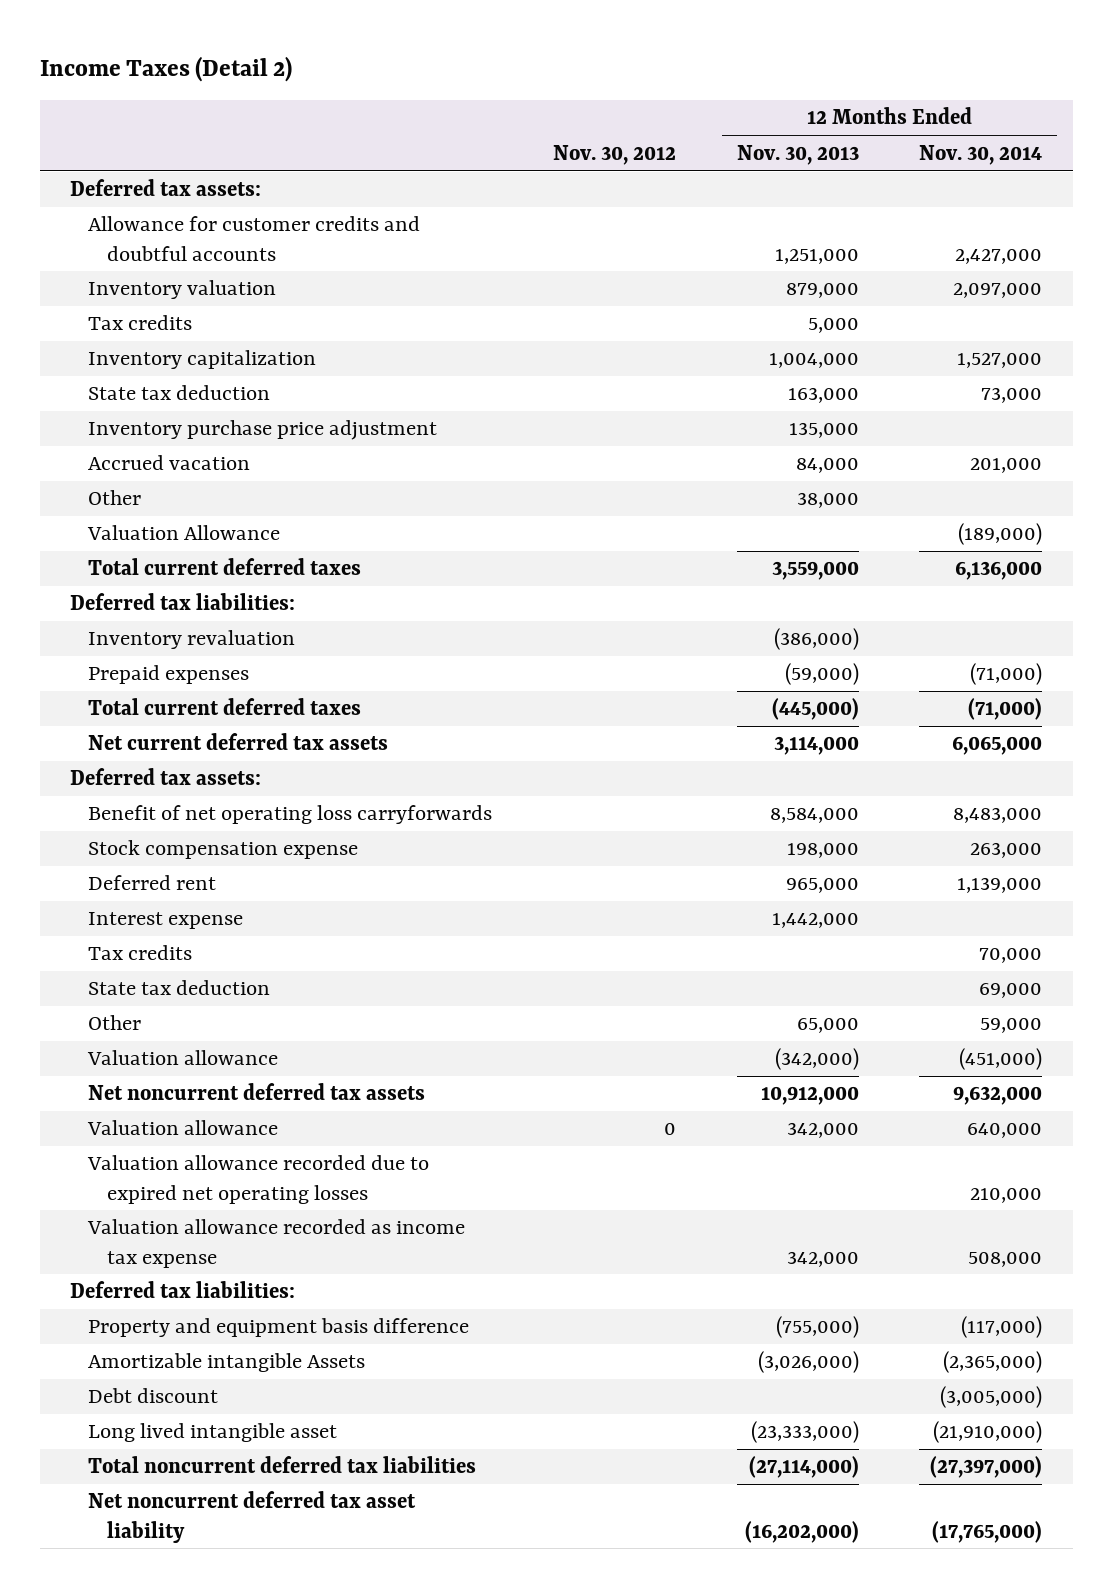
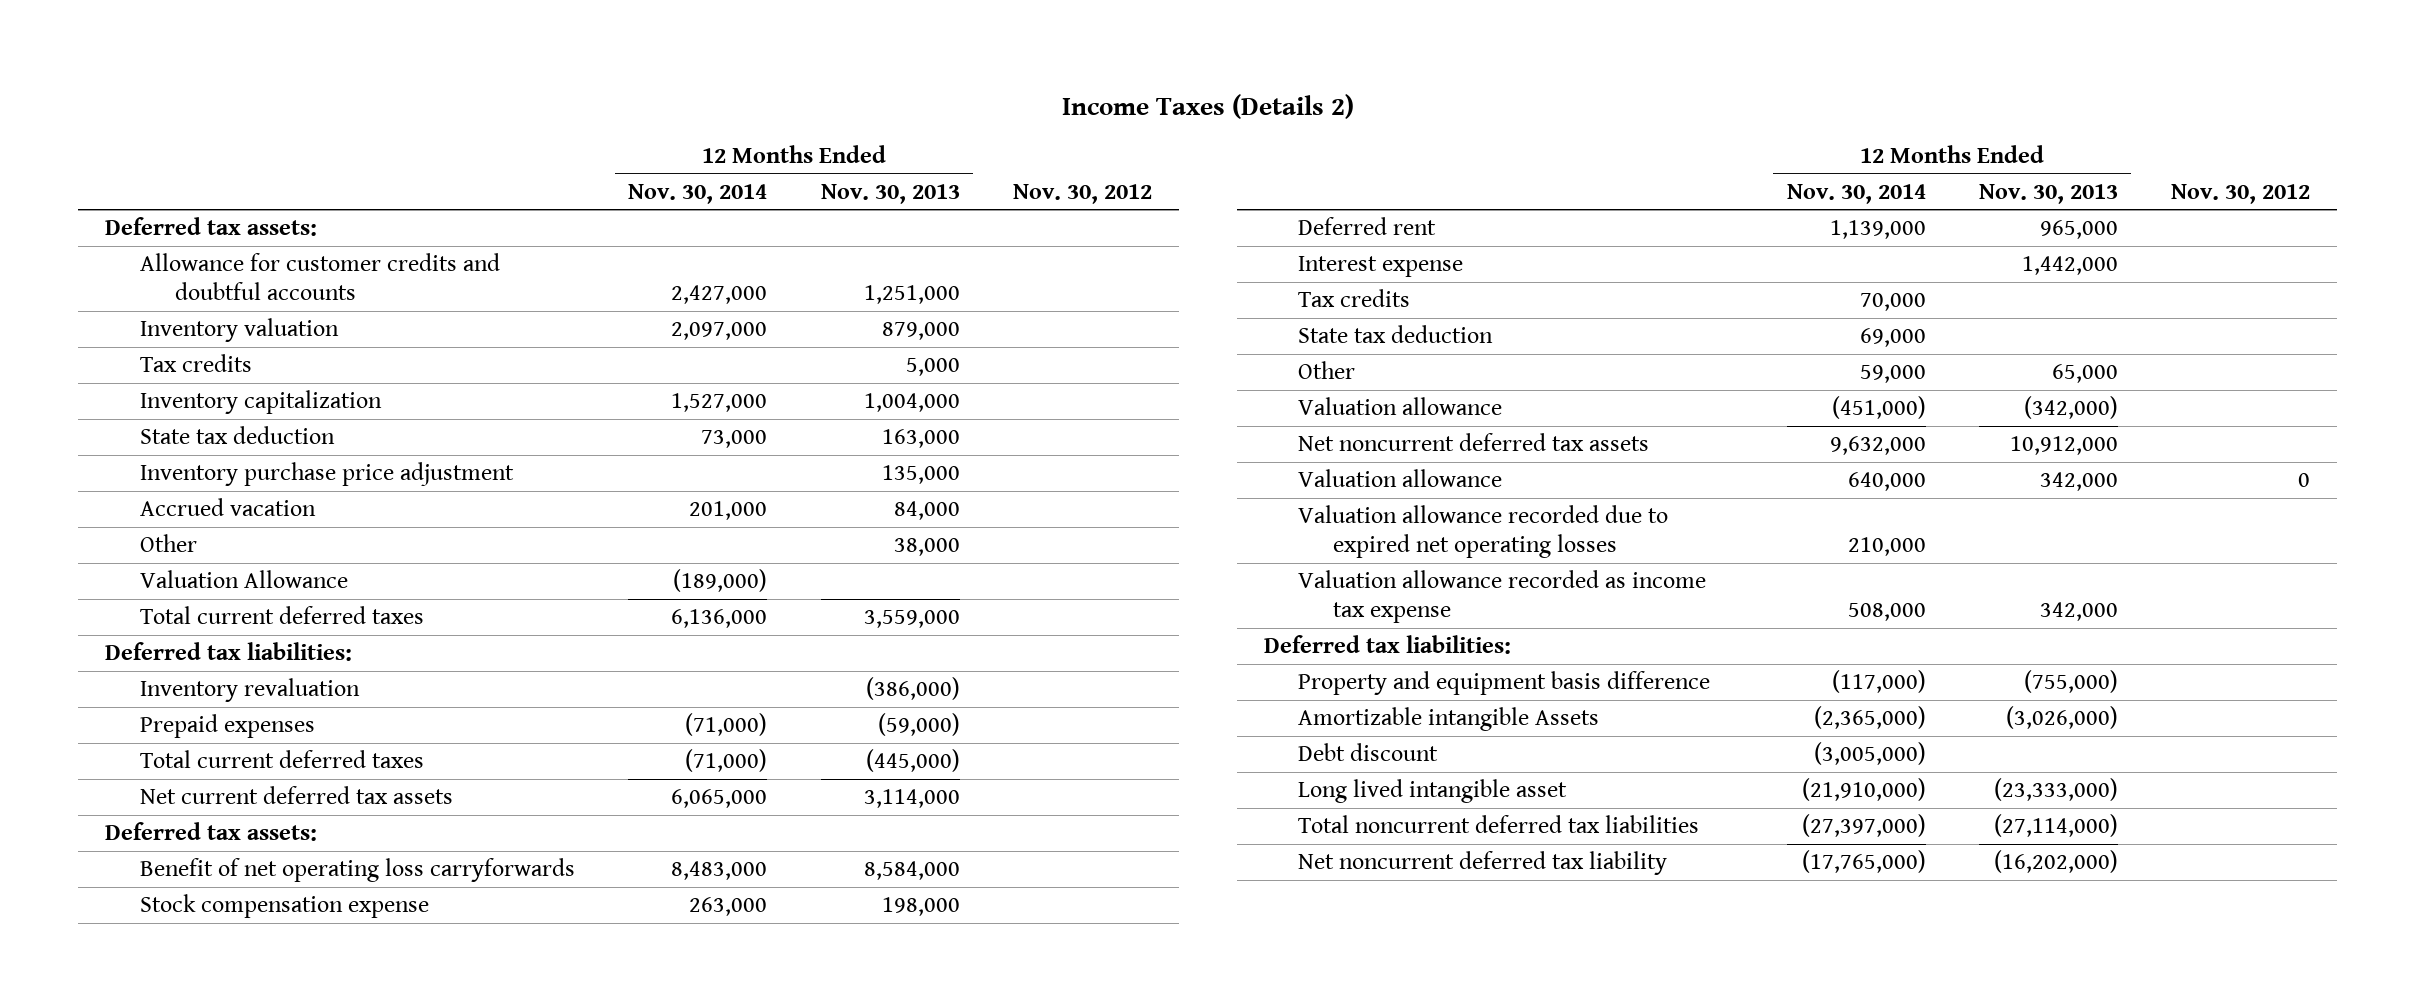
[39,56,292,83] Income Taxes (Detail 2) -> [1061,93,1354,119] Income Taxes (Details 2)
[88,1491,417,1543] Net noncurrent deferred tax asset liability -> [1298,851,1668,876] Net noncurrent deferred tax liability

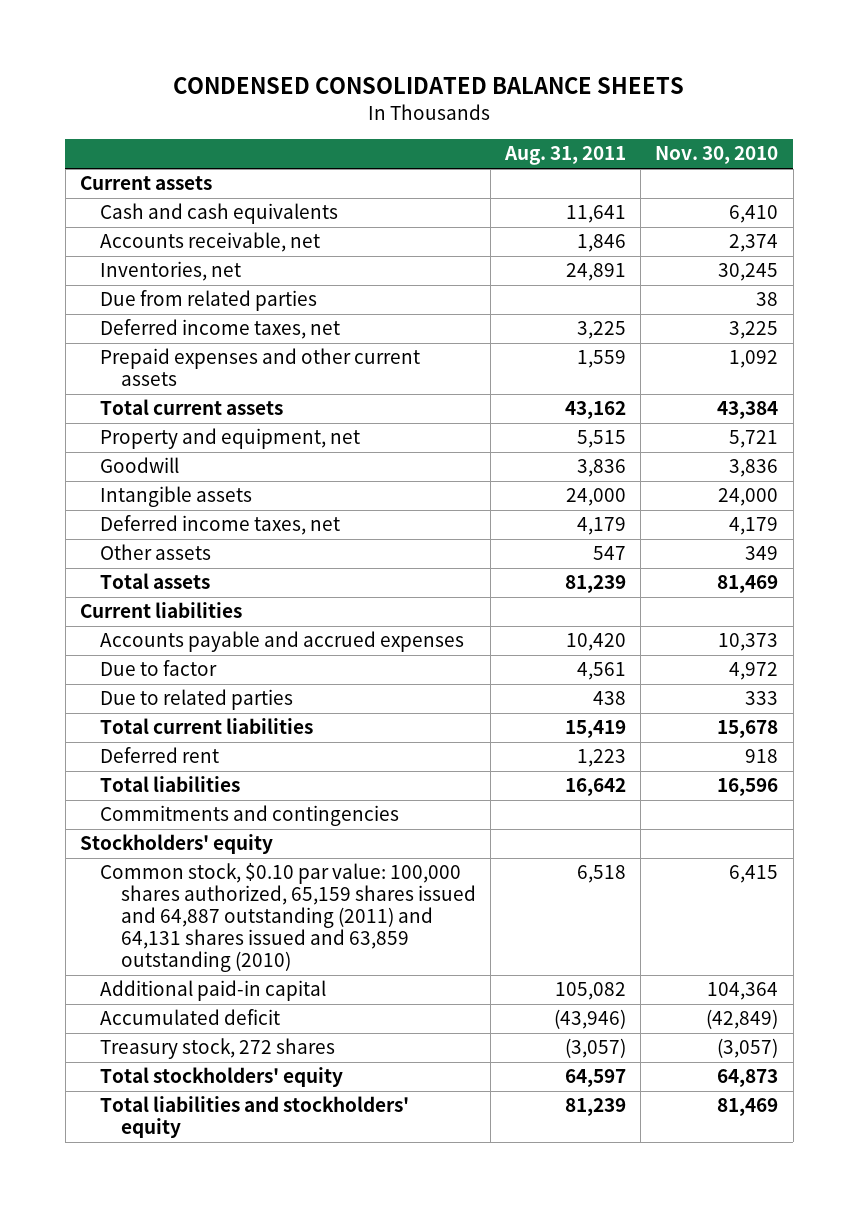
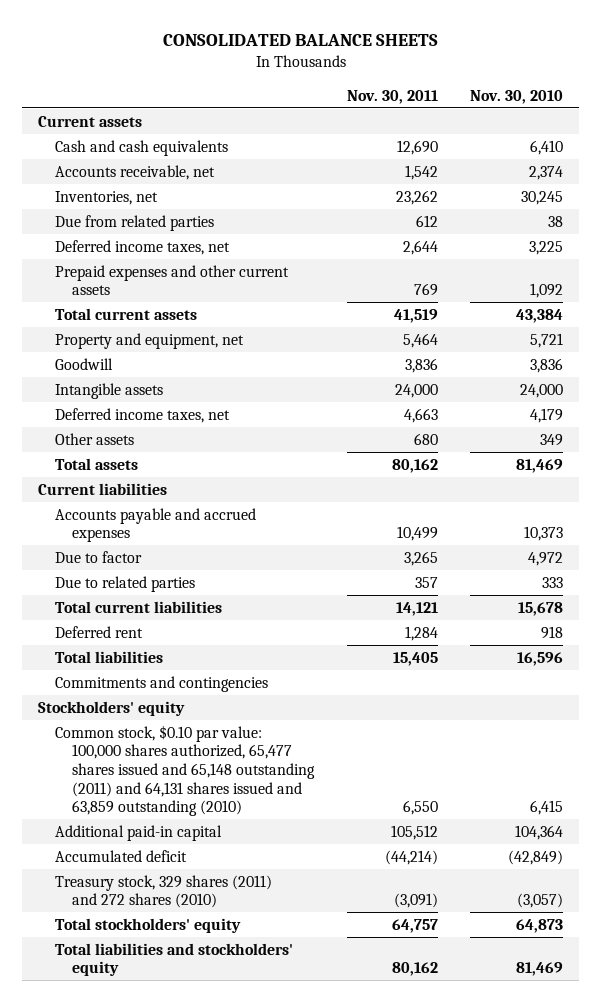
[173,77,685,95] CONDENSED CONSOLIDATED BALANCE SHEETS -> [162,34,438,47] CONSOLIDATED BALANCE SHEETS
[504,146,627,166] Aug. 31, 2011 -> none
none -> [346,89,438,104] Nov. 30, 2011
[100,863,477,973] Common stock, $0.10 par value: 100,000 shares authorized, 65,159 shares issued and 64,887 outstanding (2011) and 64,131 shares issued and 63,859 outstanding (2010) -> [55,724,316,817] Common stock, $0.10 par value: 100,000 shares authorized, 65,477 shares issued and 65,148 outstanding (2011) and 64,131 shares issued and 63,859 outstanding (2010)
[100,1038,336,1060] Treasury stock, 272 shares -> [55,874,273,909] Treasury stock, 329 shares (2011) and 272 shares (2010)

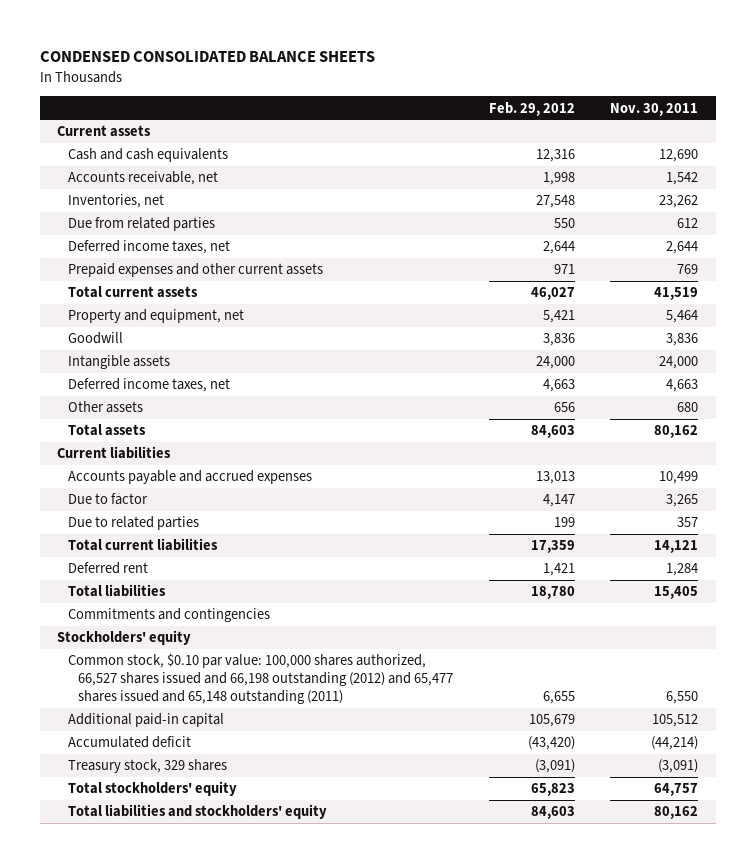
[162,34,438,47] CONSOLIDATED BALANCE SHEETS -> [39,51,375,63] CONDENSED CONSOLIDATED BALANCE SHEETS
[470,89,564,104] Nov. 30, 2010 -> none
none -> [488,101,575,116] Feb. 29, 2012
[55,724,316,817] Common stock, $0.10 par value: 100,000 shares authorized, 65,477 shares issued and 65,148 outstanding (2011) and 64,131 shares issued and 63,859 outstanding (2010) -> [67,653,454,705] Common stock, $0.10 par value: 100,000 shares authorized, 66,527 shares issued and 66,198 outstanding (2012) and 65,477 shares issued and 65,148 outstanding (2011)
[55,874,273,909] Treasury stock, 329 shares (2011) and 272 shares (2010) -> [67,759,227,774] Treasury stock, 329 shares

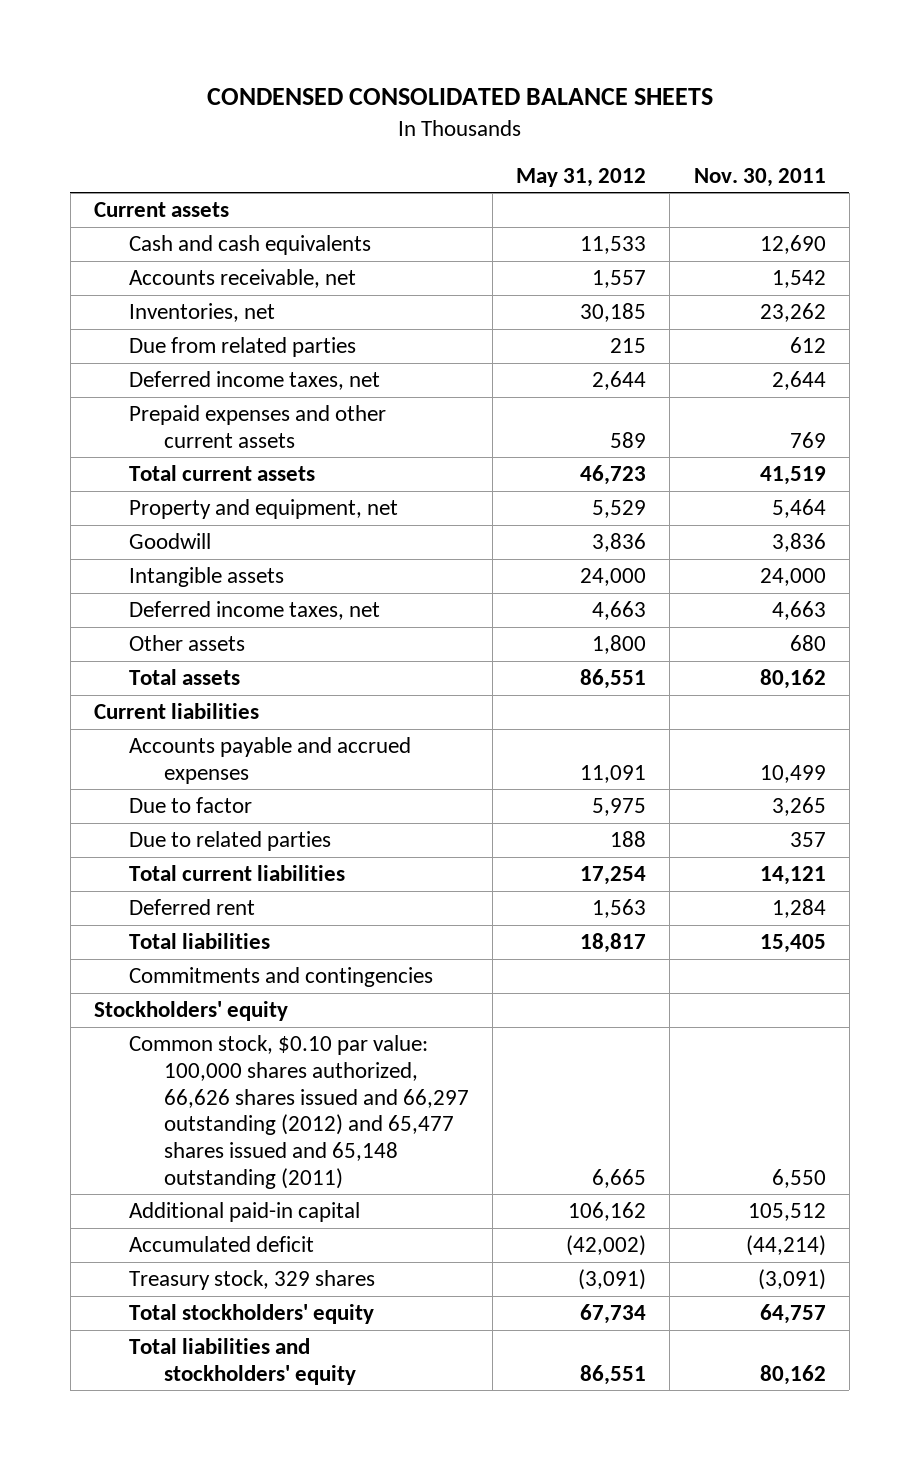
[488,101,575,116] Feb. 29, 2012 -> none
none -> [516,167,647,187] May 31, 2012
[67,653,454,705] Common stock, $0.10 par value: 100,000 shares authorized, 66,527 shares issued and 66,198 outstanding (2012) and 65,477 shares issued and 65,148 outstanding (2011) -> [128,1035,470,1189] Common stock, $0.10 par value: 100,000 shares authorized, 66,626 shares issued and 66,297 outstanding (2012) and 65,477 shares issued and 65,148 outstanding (2011)

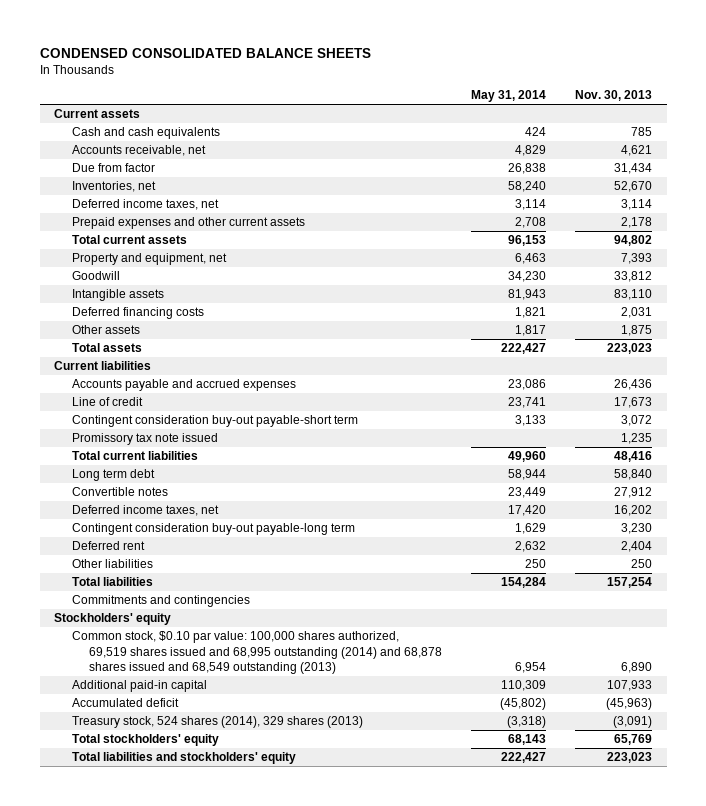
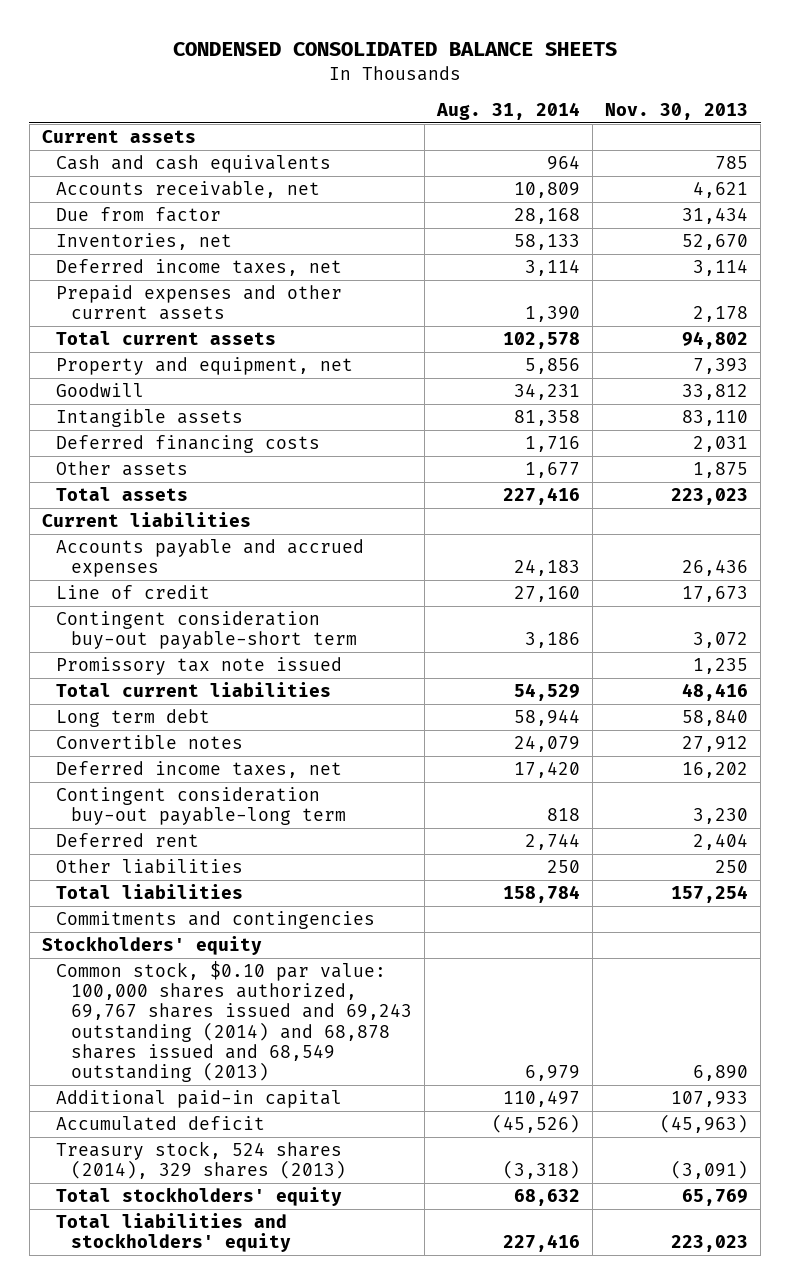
[470,90,546,103] May 31, 2014 -> none
none -> [436,101,581,120] Aug. 31, 2014
[71,631,442,674] Common stock, $0.10 par value: 100,000 shares authorized, 69,519 shares issued and 68,995 outstanding (2014) and 68,878 shares issued and 68,549 outstanding (2013) -> [56,960,413,1082] Common stock, $0.10 par value: 100,000 shares authorized, 69,767 shares issued and 69,243 outstanding (2014) and 68,878 shares issued and 68,549 outstanding (2013)

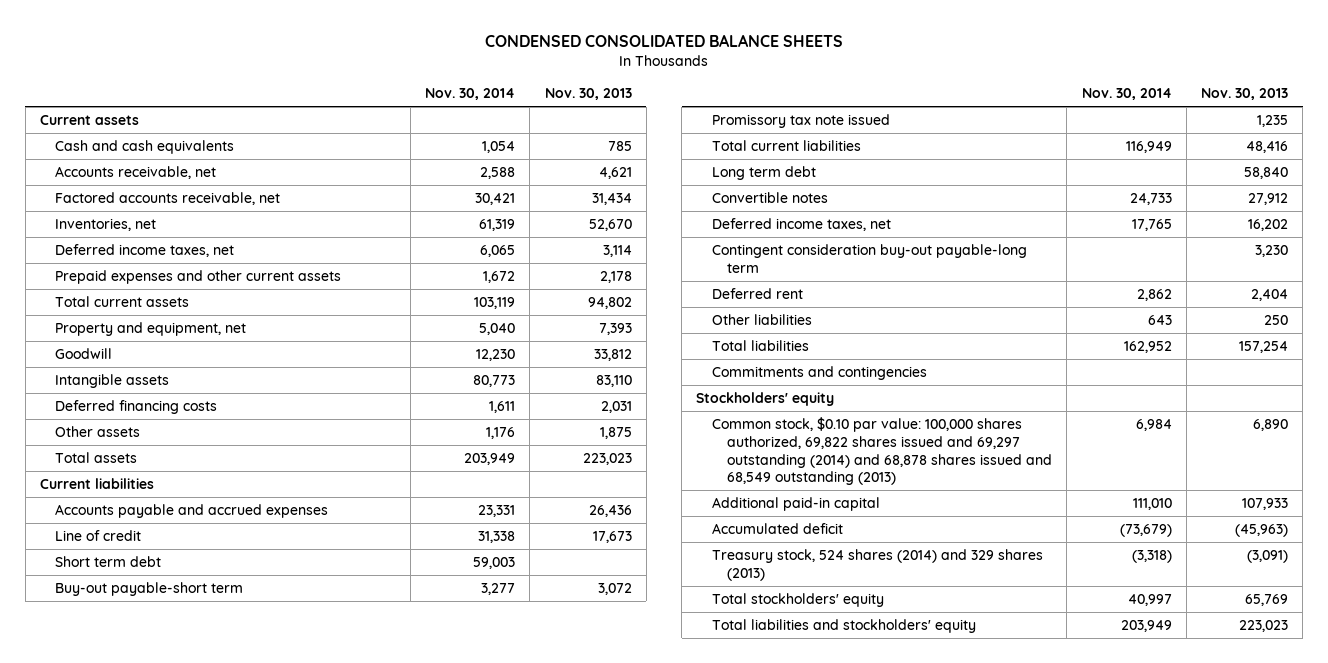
[436,101,581,120] Aug. 31, 2014 -> none
none -> [425,88,516,101] Nov. 30, 2014
[56,206,222,222] Due from factor -> [55,192,281,206] Factored accounts receivable, net
none -> [55,556,162,568] Short term debt
[56,610,358,650] Contingent consideration buy-out payable-short term -> [55,582,244,597] Buy-out payable-short term
[56,960,413,1082] Common stock, $0.10 par value: 100,000 shares authorized, 69,767 shares issued and 69,243 outstanding (2014) and 68,878 shares issued and 68,549 outstanding (2013) -> [711,417,1053,486] Common stock, $0.10 par value: 100,000 shares authorized, 69,822 shares issued and 69,297 outstanding (2014) and 68,878 shares issued and 68,549 outstanding (2013)
[56,1140,347,1180] Treasury stock, 524 shares (2014), 329 shares (2013) -> [711,549,1043,581] Treasury stock, 524 shares (2014) and 329 shares (2013)

